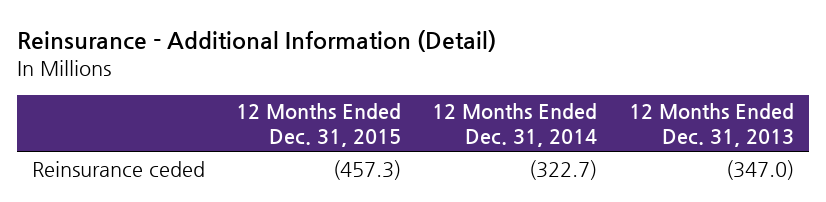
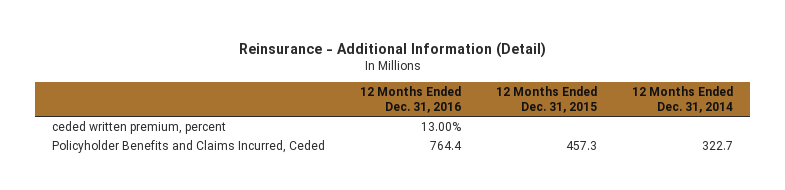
[628,103,794,147] 12 Months Ended Dec. 31, 2013 -> none
none -> [360,85,462,114] 12 Months Ended Dec. 31, 2016
[32,161,206,178] Reinsurance ceded -> none
none -> [52,120,227,134] ceded written premium, percent
none -> [52,139,326,153] Policyholder Benefits and Claims Incurred, Ceded

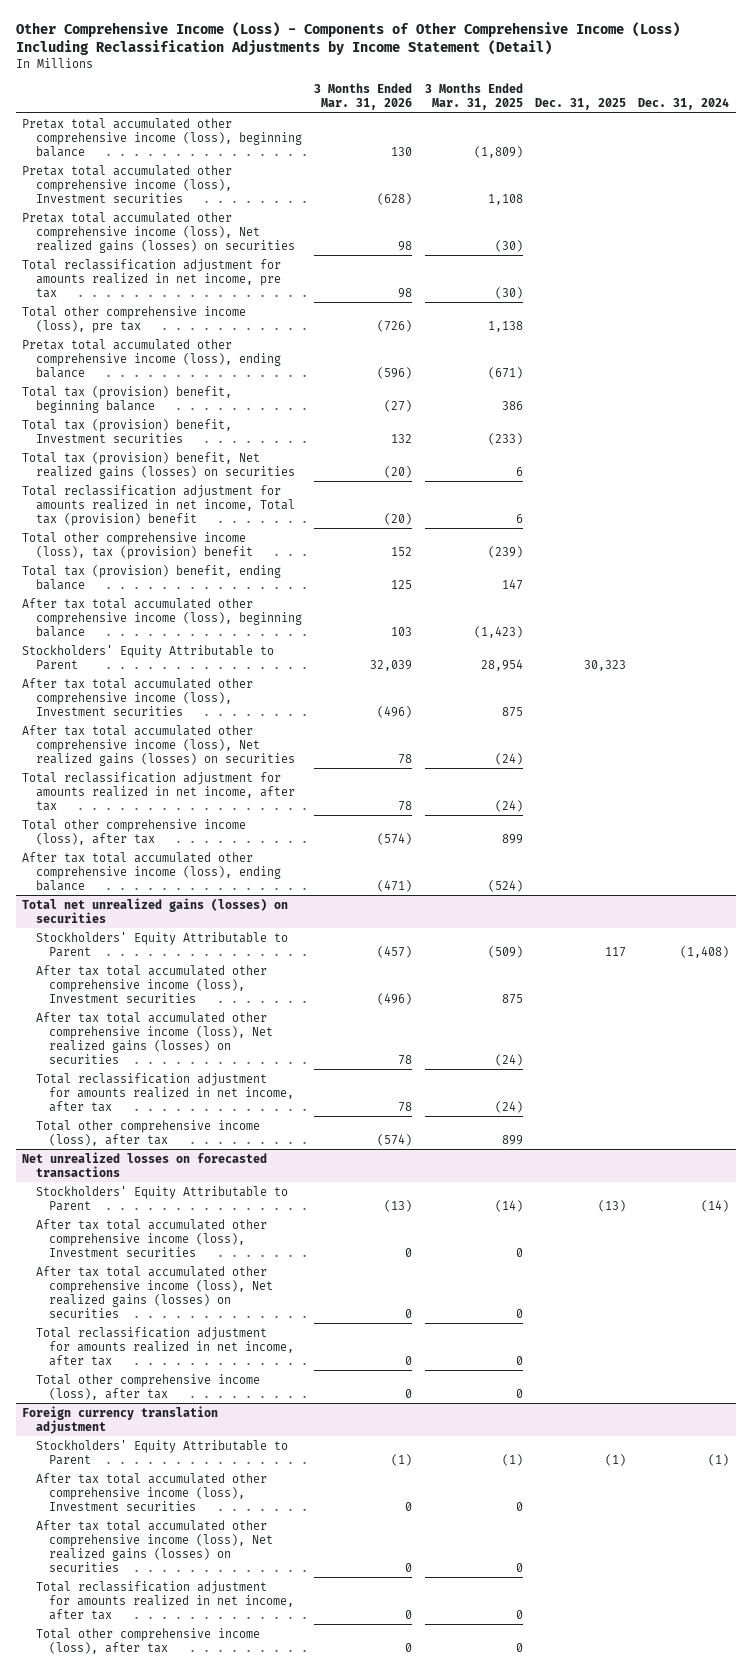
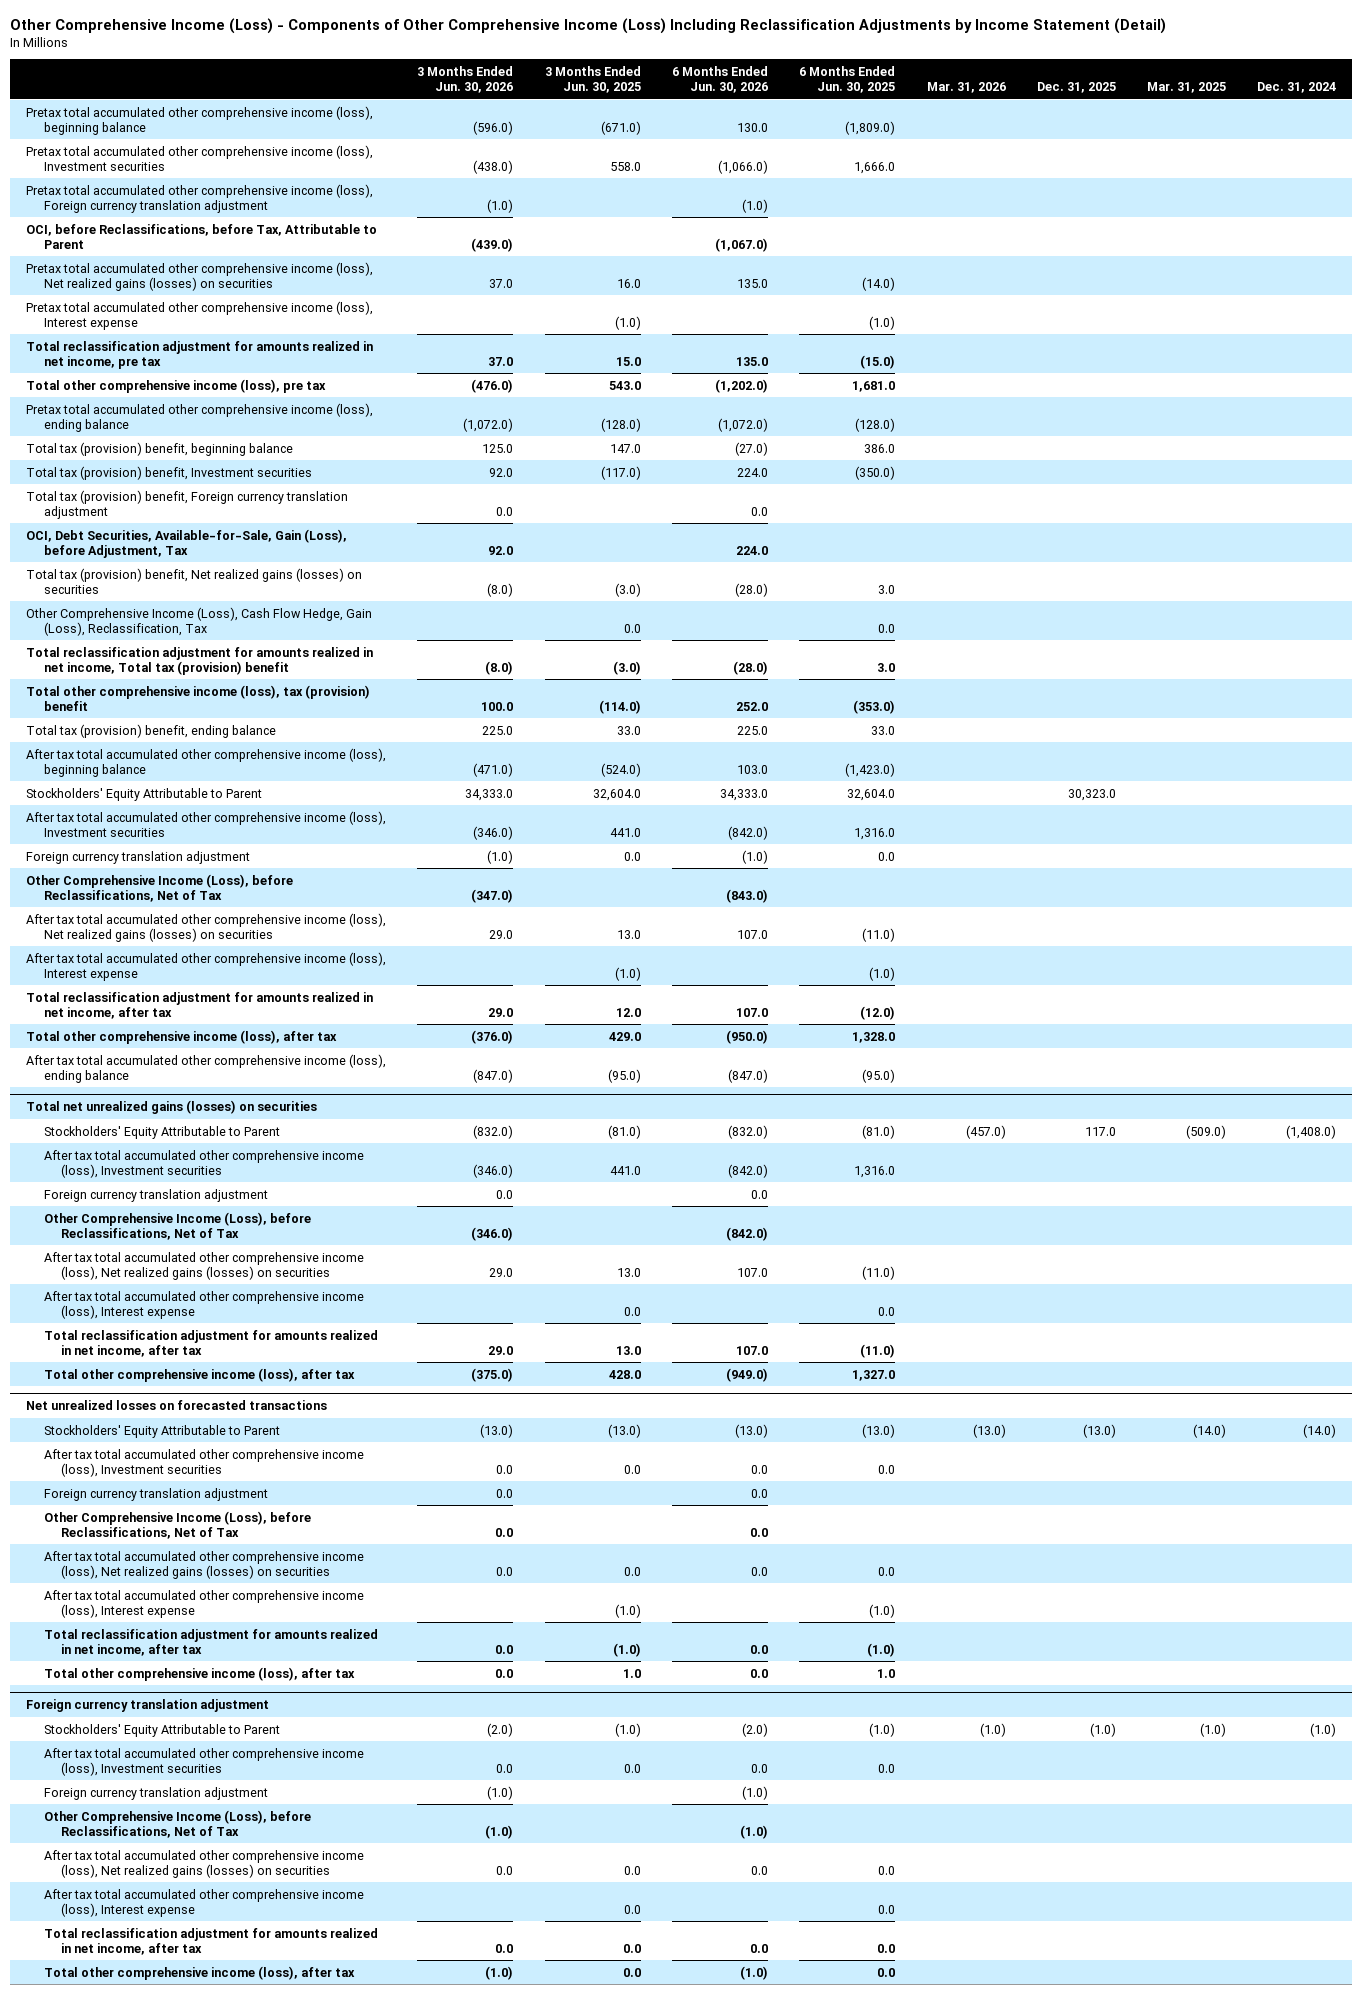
[314,83,413,111] 3 Months Ended Mar. 31, 2026 -> none
[424,83,523,111] 3 Months Ended Mar. 31, 2025 -> none
none -> [417,65,514,93] 3 Months Ended Jun. 30, 2026
none -> [544,65,641,93] 3 Months Ended Jun. 30, 2025
none -> [671,65,768,93] 6 Months Ended Jun. 30, 2026
none -> [799,65,896,93] 6 Months Ended Jun. 30, 2025
none -> [926,81,1006,93] Mar. 31, 2026
none -> [1147,81,1227,93] Mar. 31, 2025
none -> [26,183,374,213] Pretax total accumulated other comprehensive income (loss), Foreign currency translation adjustment
none -> [26,223,378,249] OCI, before Reclassifications, before Tax, Attributable to Parent
none -> [26,300,374,330] Pretax total accumulated other comprehensive income (loss), Interest expense
none -> [26,489,349,519] Total tax (provision) benefit, Foreign currency translation adjustment
none -> [26,528,348,558] OCI, Debt Securities, Available-for-Sale, Gain (Loss), before Adjustment, Tax
none -> [26,606,373,636] Other Comprehensive Income (Loss), Cash Flow Hedge, Gain (Loss), Reclassification, Tax
[584,659,627,671] 30,323 -> [1067,788,1116,801] 30,323.0
none -> [26,850,251,864] Foreign currency translation adjustment
none -> [26,873,294,902] Other Comprehensive Income (Loss), before Reclassifications, Net of Tax
none -> [26,951,387,981] After tax total accumulated other comprehensive income (loss), Interest expense
[605,946,627,957] 117 -> [1084,1126,1116,1136] 117.0
[680,945,730,958] (1,408) -> [1286,1124,1337,1139] (1,408.0)
none -> [43,1188,268,1202] Foreign currency translation adjustment
none -> [43,1211,311,1240] Other Comprehensive Income (Loss), before Reclassifications, Net of Tax
none -> [43,1290,364,1319] After tax total accumulated other comprehensive income (loss), Interest expense
[598,1199,627,1212] (13) -> [1082,1423,1116,1438] (13.0)
[701,1199,730,1212] (14) -> [1303,1423,1337,1438] (14.0)
none -> [43,1487,268,1501] Foreign currency translation adjustment
none -> [43,1510,311,1539] Other Comprehensive Income (Loss), before Reclassifications, Net of Tax
none -> [43,1589,364,1618] After tax total accumulated other comprehensive income (loss), Interest expense
[605,1453,627,1466] (1) -> [1089,1722,1116,1737] (1.0)
[708,1453,730,1466] (1) -> [1310,1722,1337,1737] (1.0)
none -> [43,1786,268,1800] Foreign currency translation adjustment
none -> [43,1809,311,1838] Other Comprehensive Income (Loss), before Reclassifications, Net of Tax
none -> [43,1888,364,1917] After tax total accumulated other comprehensive income (loss), Interest expense

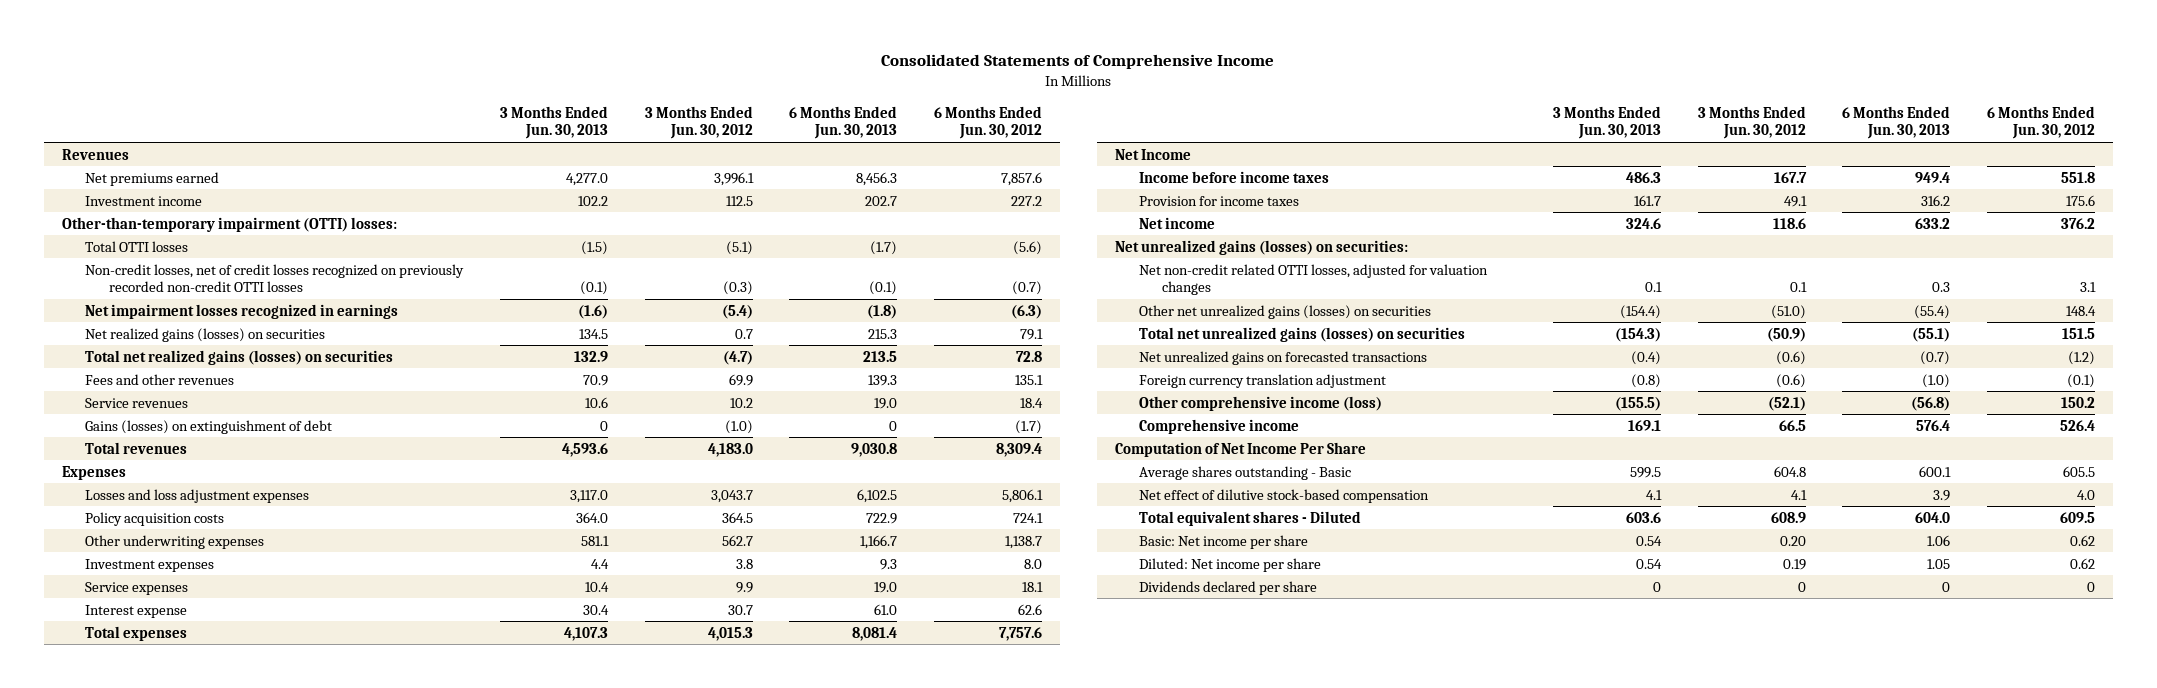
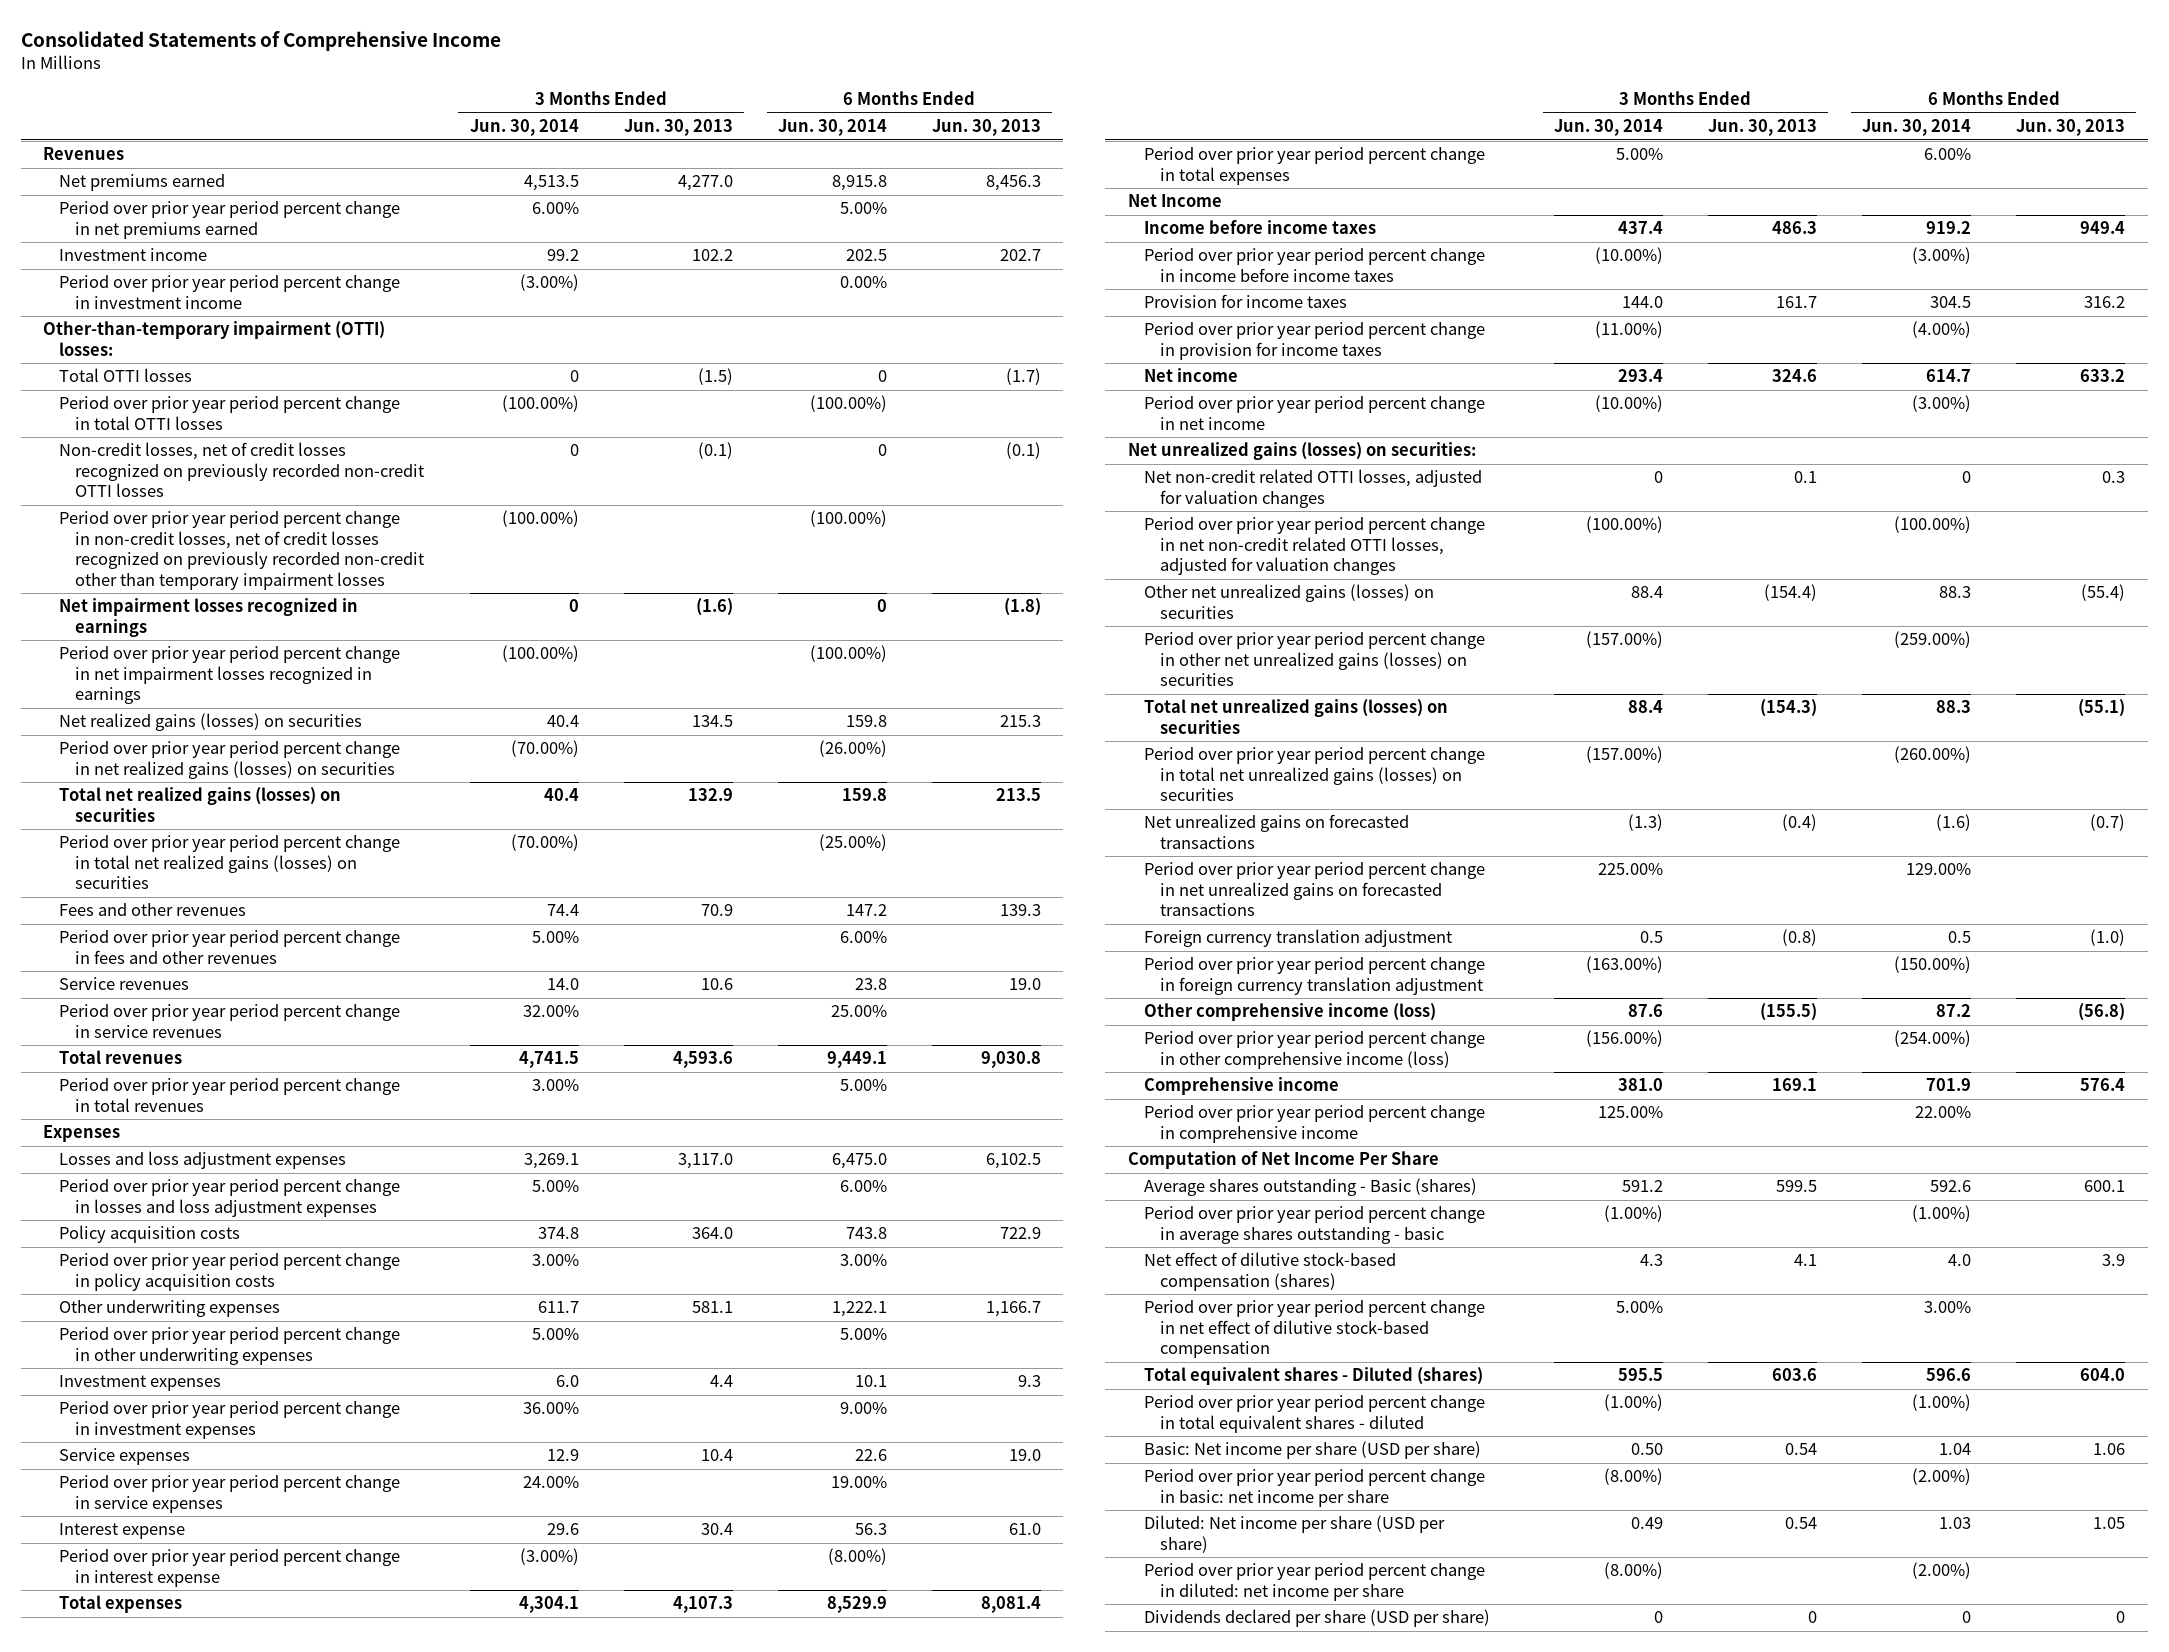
[644,105,753,140] 3 Months Ended Jun. 30, 2012 -> none
[933,105,1042,140] 6 Months Ended Jun. 30, 2012 -> none
none -> [469,119,579,137] Jun. 30, 2014
none -> [777,119,887,137] Jun. 30, 2014
none -> [59,201,401,239] Period over prior year period percent change in net premiums earned
none -> [59,275,401,309] Period over prior year period percent change in investment income
none -> [59,396,401,430] Period over prior year period percent change in total OTTI losses
none -> [59,511,425,590] Period over prior year period percent change in non-credit losses, net of credit losses recognized on previously recorded non-credit other than temporary impairment losses
none -> [59,646,401,705] Period over prior year period percent change in net impairment losses recognized in earnings
none -> [59,741,401,779] Period over prior year period percent change in net realized gains (losses) on securities
none -> [59,835,401,890] Period over prior year period percent change in total net realized gains (losses) on securities
none -> [59,930,401,964] Period over prior year period percent change in fees and other revenues
[85,419,333,434] Gains (losses) on extinguishment of debt -> none
none -> [59,1004,401,1038] Period over prior year period percent change in service revenues
none -> [59,1078,401,1112] Period over prior year period percent change in total revenues
none -> [59,1179,401,1217] Period over prior year period percent change in losses and loss adjustment expenses
none -> [59,1253,401,1291] Period over prior year period percent change in policy acquisition costs
none -> [59,1327,401,1365] Period over prior year period percent change in other underwriting expenses
none -> [59,1401,401,1439] Period over prior year period percent change in investment expenses
none -> [59,1475,401,1513] Period over prior year period percent change in service expenses
none -> [59,1549,401,1587] Period over prior year period percent change in interest expense
none -> [1143,147,1485,185] Period over prior year period percent change in total expenses
none -> [1143,248,1485,282] Period over prior year period percent change in income before income taxes
none -> [1143,322,1485,360] Period over prior year period percent change in provision for income taxes
none -> [1143,396,1485,430] Period over prior year period percent change in net income
none -> [1143,517,1485,576] Period over prior year period percent change in net non-credit related OTTI losses, adjusted for valuation changes
none -> [1143,632,1485,687] Period over prior year period percent change in other net unrealized gains (losses) on securities
none -> [1143,747,1485,802] Period over prior year period percent change in total net unrealized gains (losses) on securities
none -> [1143,862,1485,917] Period over prior year period percent change in net unrealized gains on forecasted transactions
none -> [1143,957,1485,995] Period over prior year period percent change in foreign currency translation adjustment
none -> [1143,1031,1485,1069] Period over prior year period percent change in other comprehensive income (loss)
none -> [1143,1105,1485,1143] Period over prior year period percent change in comprehensive income
[1138,465,1351,480] Average shares outstanding - Basic -> [1143,1178,1477,1197] Average shares outstanding - Basic (shares)
none -> [1143,1206,1485,1244] Period over prior year period percent change in average shares outstanding - basic
[1138,488,1429,503] Net effect of dilutive stock-based compensation -> [1143,1252,1396,1291] Net effect of dilutive stock-based compensation (shares)
none -> [1143,1300,1485,1359] Period over prior year period percent change in net effect of dilutive stock-based compensation
[1138,510,1361,526] Total equivalent shares - Diluted -> [1143,1367,1483,1386] Total equivalent shares - Diluted (shares)
none -> [1143,1395,1485,1433] Period over prior year period percent change in total equivalent shares - diluted
[1138,534,1308,549] Basic: Net income per share -> [1143,1441,1481,1460] Basic: Net income per share (USD per share)
none -> [1143,1469,1485,1507] Period over prior year period percent change in basic: net income per share
[1138,557,1321,572] Diluted: Net income per share -> [1143,1515,1445,1553] Diluted: Net income per share (USD per share)
none -> [1143,1563,1485,1601] Period over prior year period percent change in diluted: net income per share
[1138,580,1317,595] Dividends declared per share -> [1143,1609,1490,1628] Dividends declared per share (USD per share)

